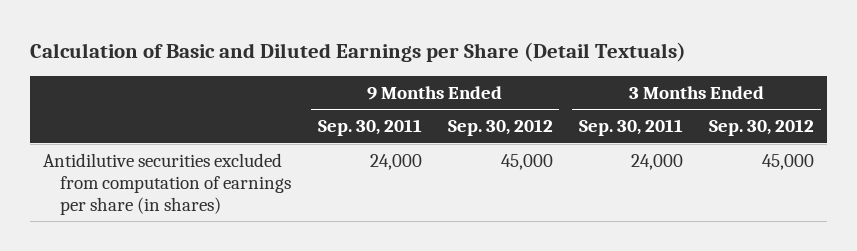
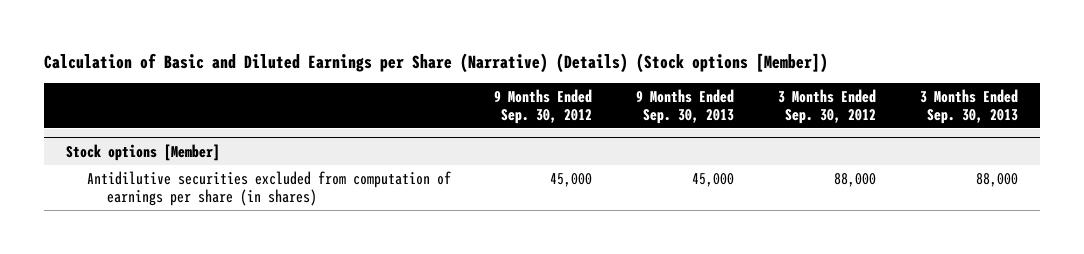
[29,42,686,63] Calculation of Basic and Diluted Earnings per Share (Detail Textuals) -> [43,52,828,73] Calculation of Basic and Diluted Earnings per Share (Narrative) (Details) (Stock options [Member])
[317,119,422,137] Sep. 30, 2011 -> none
[579,119,684,137] Sep. 30, 2011 -> none
none -> [636,88,735,124] 9 Months Ended Sep. 30, 2013
none -> [920,88,1019,124] 3 Months Ended Sep. 30, 2013
none -> [65,143,220,161] Stock options [Member]
[762,153,815,170] 45,000 -> [834,172,877,187] 88,000

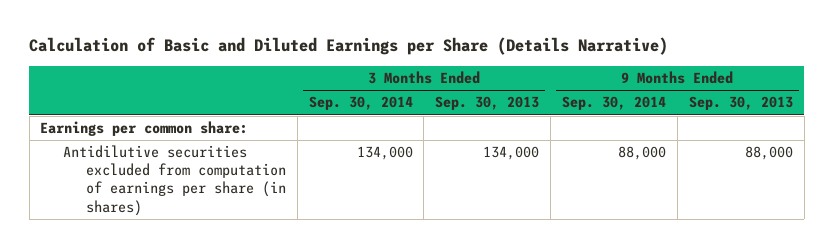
[43,52,828,73] Calculation of Basic and Diluted Earnings per Share (Narrative) (Details) (Stock options [Member]) -> [29,37,669,56] Calculation of Basic and Diluted Earnings per Share (Details Narrative)
[494,88,593,124] 9 Months Ended Sep. 30, 2012 -> none
[778,88,877,124] 3 Months Ended Sep. 30, 2012 -> none
none -> [308,96,413,111] Sep. 30, 2014
none -> [562,96,667,111] Sep. 30, 2014
[65,143,220,161] Stock options [Member] -> none
none -> [40,121,249,137] Earnings per common share:
[692,172,735,187] 45,000 -> [744,146,793,161] 88,000
[976,172,1019,187] 88,000 -> [483,146,540,161] 134,000

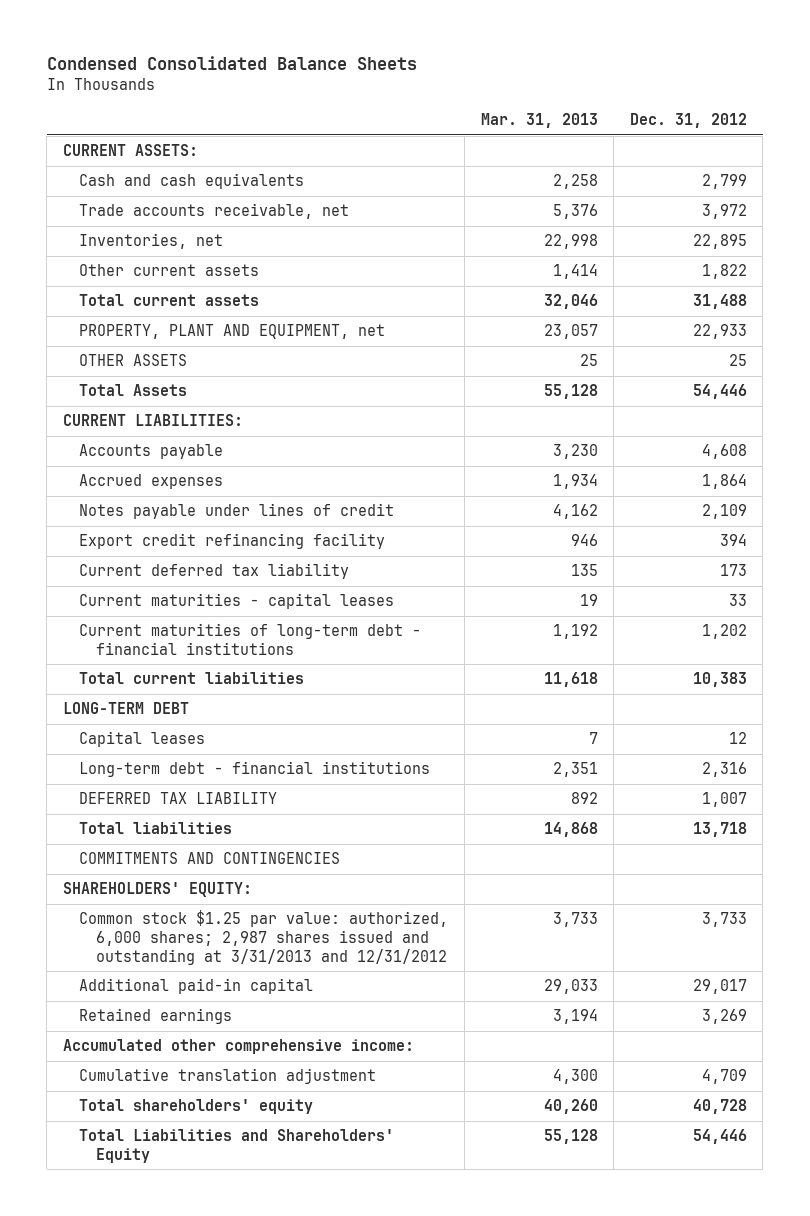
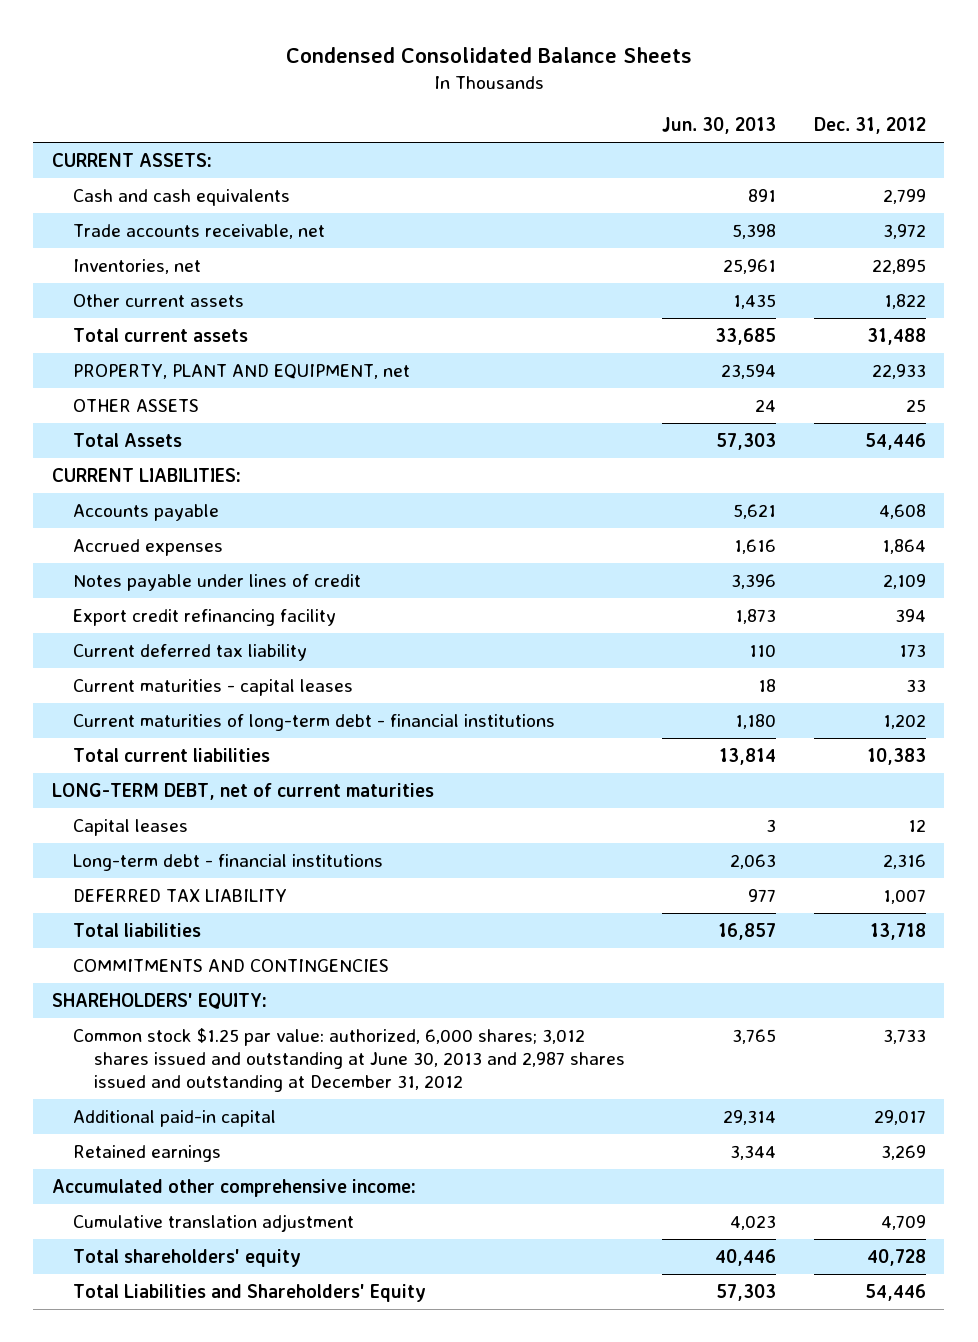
[480,113,598,129] Mar. 31, 2013 -> none
none -> [662,117,777,135] Jun. 30, 2013
[63,702,190,715] LONG-TERM DEBT -> [51,782,434,800] LONG-TERM DEBT, net of current maturities
[79,910,449,965] Common stock $1.25 par value: authorized, 6,000 shares; 2,987 shares issued and outstanding at 3/31/2013 and 12/31/2012 -> [73,1027,626,1093] Common stock $1.25 par value: authorized, 6,000 shares; 3,012 shares issued and outstanding at June 30, 2013 and 2,987 shares issued and outstanding at December 31, 2012

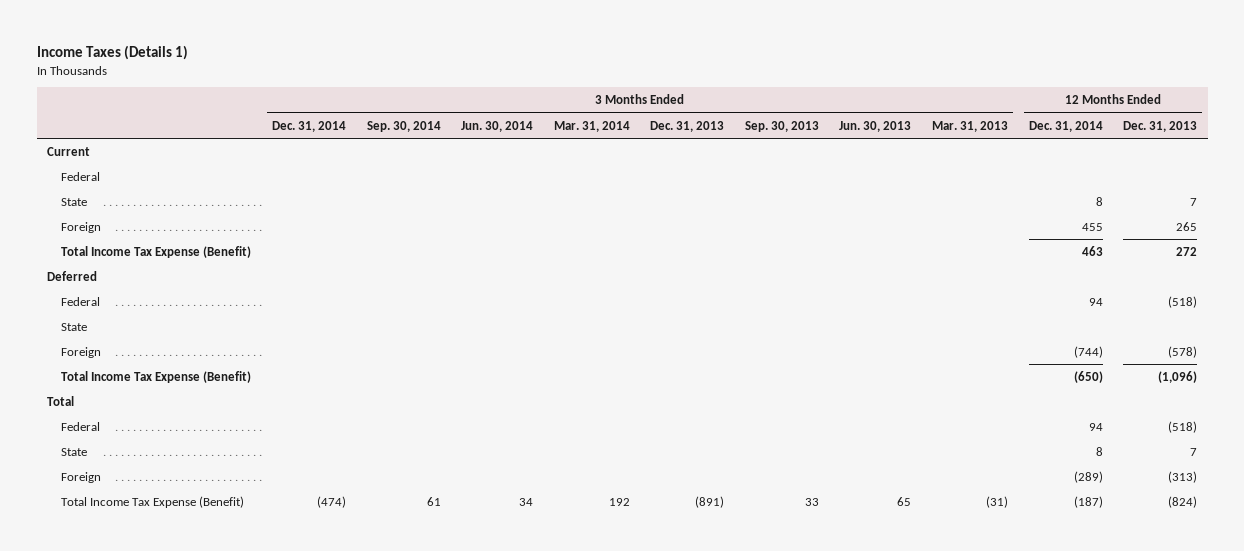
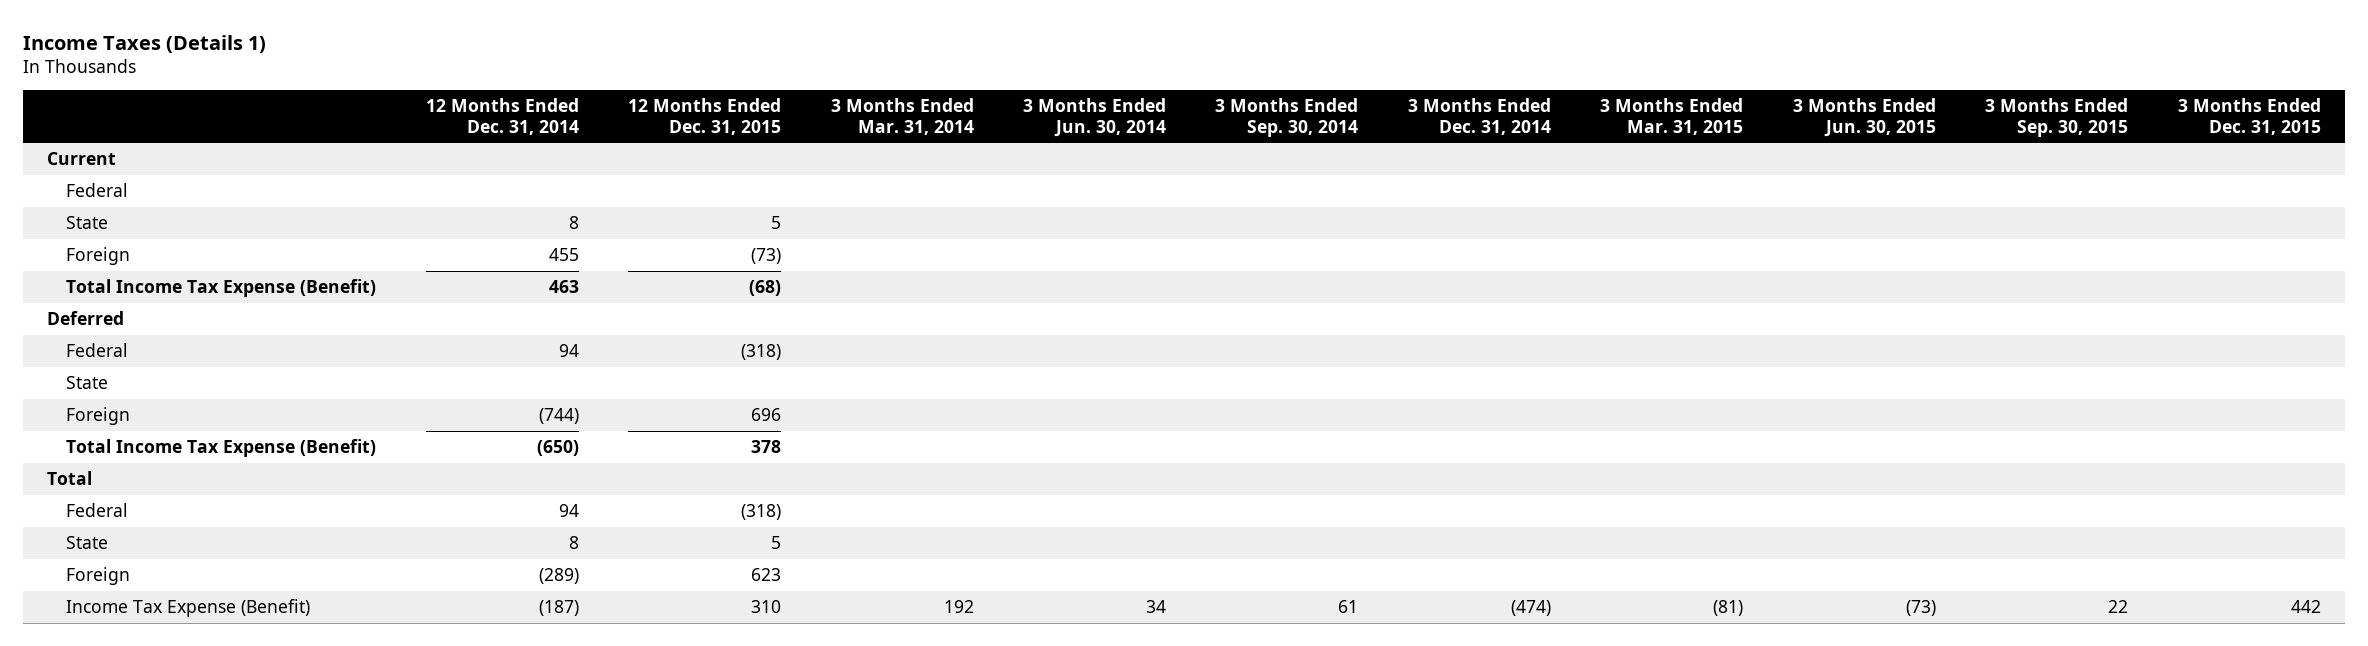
[650,120,725,132] Dec. 31, 2013 -> none
[744,120,819,132] Sep. 30, 2013 -> none
[839,120,912,132] Jun. 30, 2013 -> none
[932,120,1009,132] Mar. 31, 2013 -> none
[1123,120,1198,132] Dec. 31, 2013 -> none
none -> [628,98,782,135] 12 Months Ended Dec. 31, 2015
none -> [1600,98,1744,135] 3 Months Ended Mar. 31, 2015
none -> [1792,98,1936,137] 3 Months Ended Jun. 30, 2015
none -> [1985,98,2129,137] 3 Months Ended Sep. 30, 2015
none -> [2177,98,2321,135] 3 Months Ended Dec. 31, 2015
[61,495,245,508] Total Income Tax Expense (Benefit) -> [66,599,311,618] Income Tax Expense (Benefit)

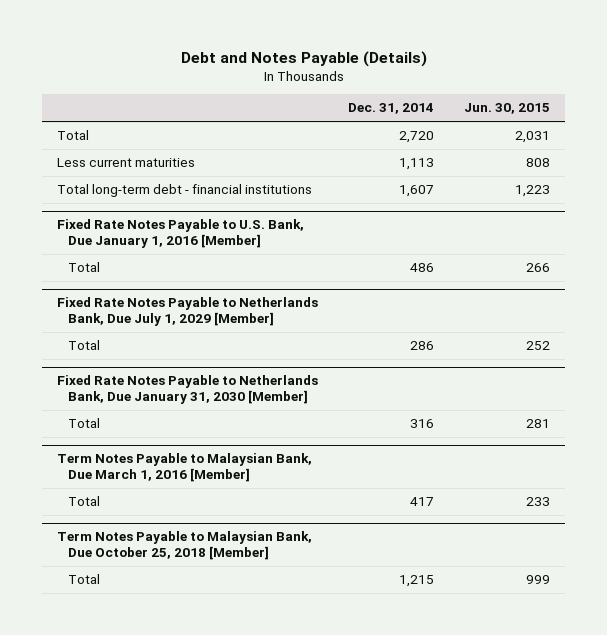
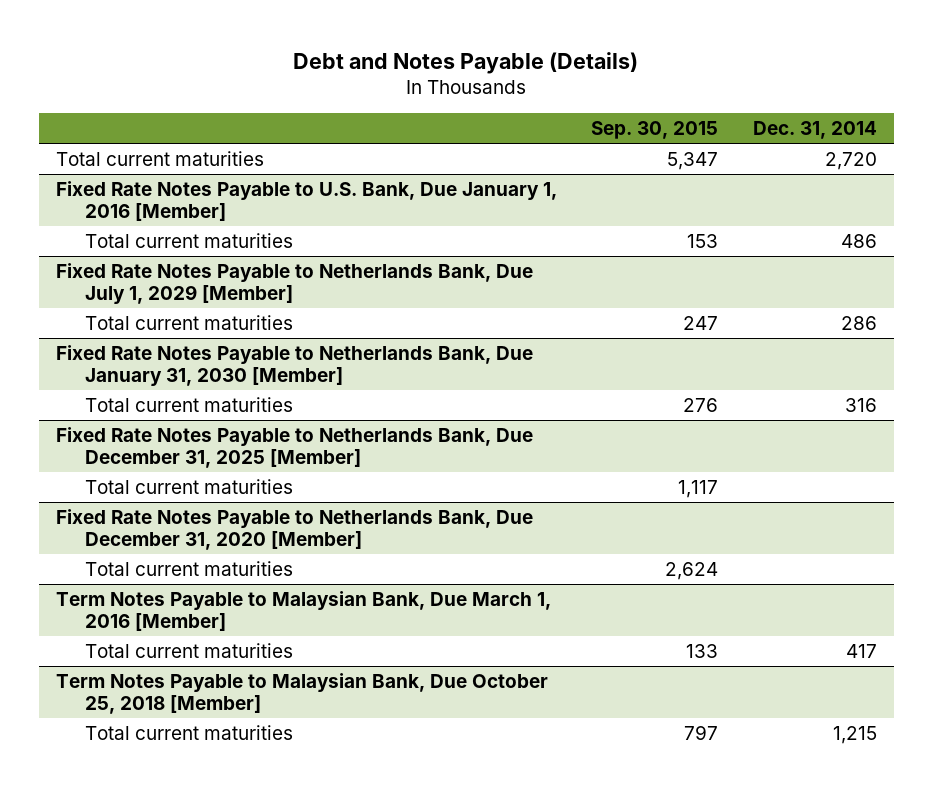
[464,103,551,115] Jun. 30, 2015 -> none
none -> [591,120,719,139] Sep. 30, 2015
[57,158,196,168] Less current maturities -> none
[57,184,313,198] Total long-term debt - financial institutions -> none
[57,130,90,141] Total -> [56,150,265,166] Total current maturities
[67,262,100,273] Total -> [84,232,293,248] Total current maturities
[67,340,100,351] Total -> [84,314,293,330] Total current maturities
[67,418,100,429] Total -> [84,396,293,412] Total current maturities
none -> [56,426,534,469] Fixed Rate Notes Payable to Netherlands Bank, Due December 31, 2025 [Member]
none -> [84,478,293,494] Total current maturities
none -> [56,508,534,551] Fixed Rate Notes Payable to Netherlands Bank, Due December 31, 2020 [Member]
none -> [84,560,293,576] Total current maturities
[67,496,100,507] Total -> [84,642,293,658] Total current maturities
[67,574,100,585] Total -> [84,724,293,740] Total current maturities

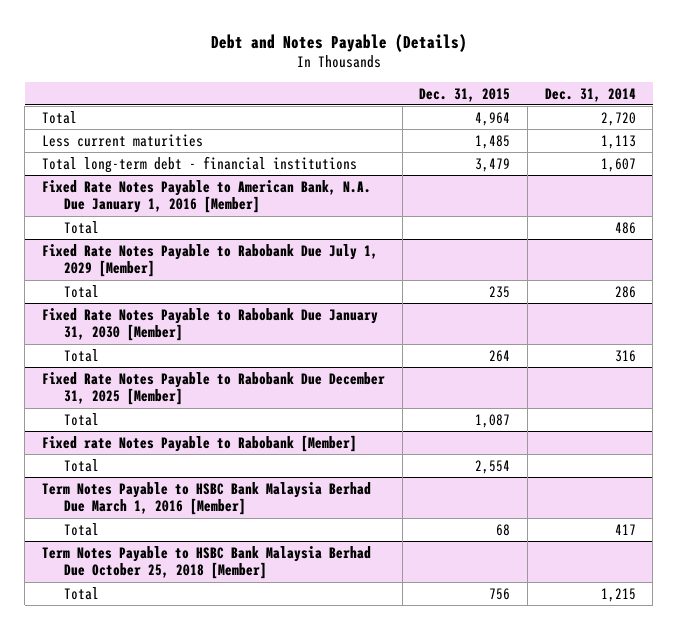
[591,120,719,139] Sep. 30, 2015 -> none
none -> [419,87,511,102] Dec. 31, 2015
[56,150,265,166] Total current maturities -> [41,110,77,124] Total
none -> [41,133,203,147] Less current maturities
none -> [41,155,357,173] Total long-term debt - financial institutions
[56,180,558,222] Fixed Rate Notes Payable to U.S. Bank, Due January 1, 2016 [Member] -> [41,179,371,214] Fixed Rate Notes Payable to American Bank, N.A. Due January 1, 2016 [Member]
[84,232,293,248] Total current maturities -> [63,220,99,234] Total
[56,262,534,305] Fixed Rate Notes Payable to Netherlands Bank, Due July 1, 2029 [Member] -> [41,243,378,278] Fixed Rate Notes Payable to Rabobank Due July 1, 2029 [Member]
[84,314,293,330] Total current maturities -> [63,284,99,298] Total
[56,344,534,387] Fixed Rate Notes Payable to Netherlands Bank, Due January 31, 2030 [Member] -> [41,307,378,342] Fixed Rate Notes Payable to Rabobank Due January 31, 2030 [Member]
[84,396,293,412] Total current maturities -> [63,348,99,362] Total
[56,426,534,469] Fixed Rate Notes Payable to Netherlands Bank, Due December 31, 2025 [Member] -> [41,371,385,406] Fixed Rate Notes Payable to Rabobank Due December 31, 2025 [Member]
[84,478,293,494] Total current maturities -> [63,412,99,426] Total
[56,508,534,551] Fixed Rate Notes Payable to Netherlands Bank, Due December 31, 2020 [Member] -> [41,434,357,452] Fixed rate Notes Payable to Rabobank [Member]
[84,560,293,576] Total current maturities -> [63,458,99,472] Total
[56,590,552,632] Term Notes Payable to Malaysian Bank, Due March 1, 2016 [Member] -> [41,481,371,516] Term Notes Payable to HSBC Bank Malaysia Berhad Due March 1, 2016 [Member]
[84,642,293,658] Total current maturities -> [63,522,99,536] Total
[56,672,549,715] Term Notes Payable to Malaysian Bank, Due October 25, 2018 [Member] -> [41,545,371,580] Term Notes Payable to HSBC Bank Malaysia Berhad Due October 25, 2018 [Member]
[84,724,293,740] Total current maturities -> [63,586,99,600] Total

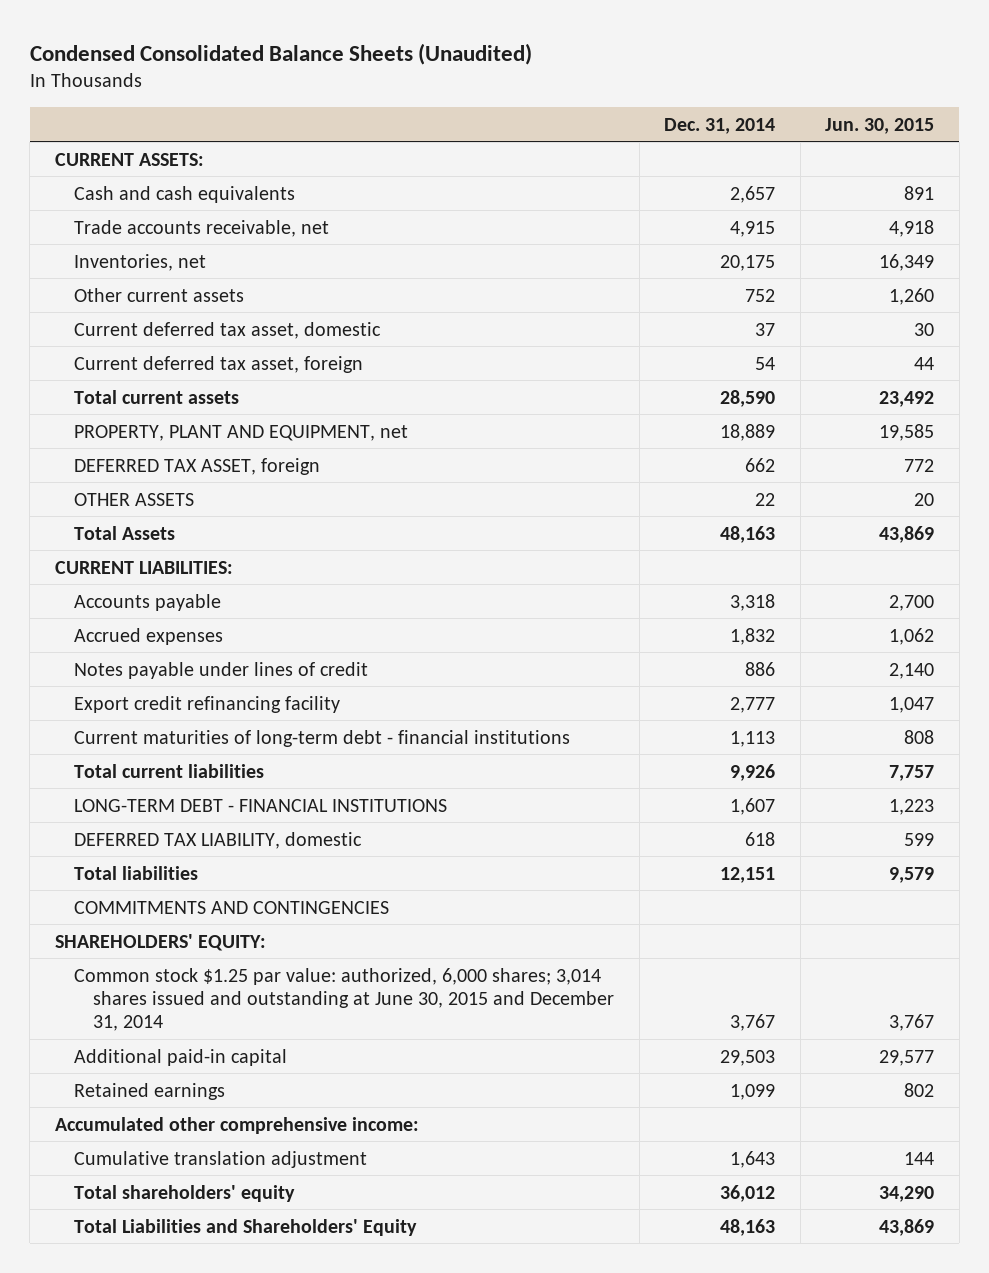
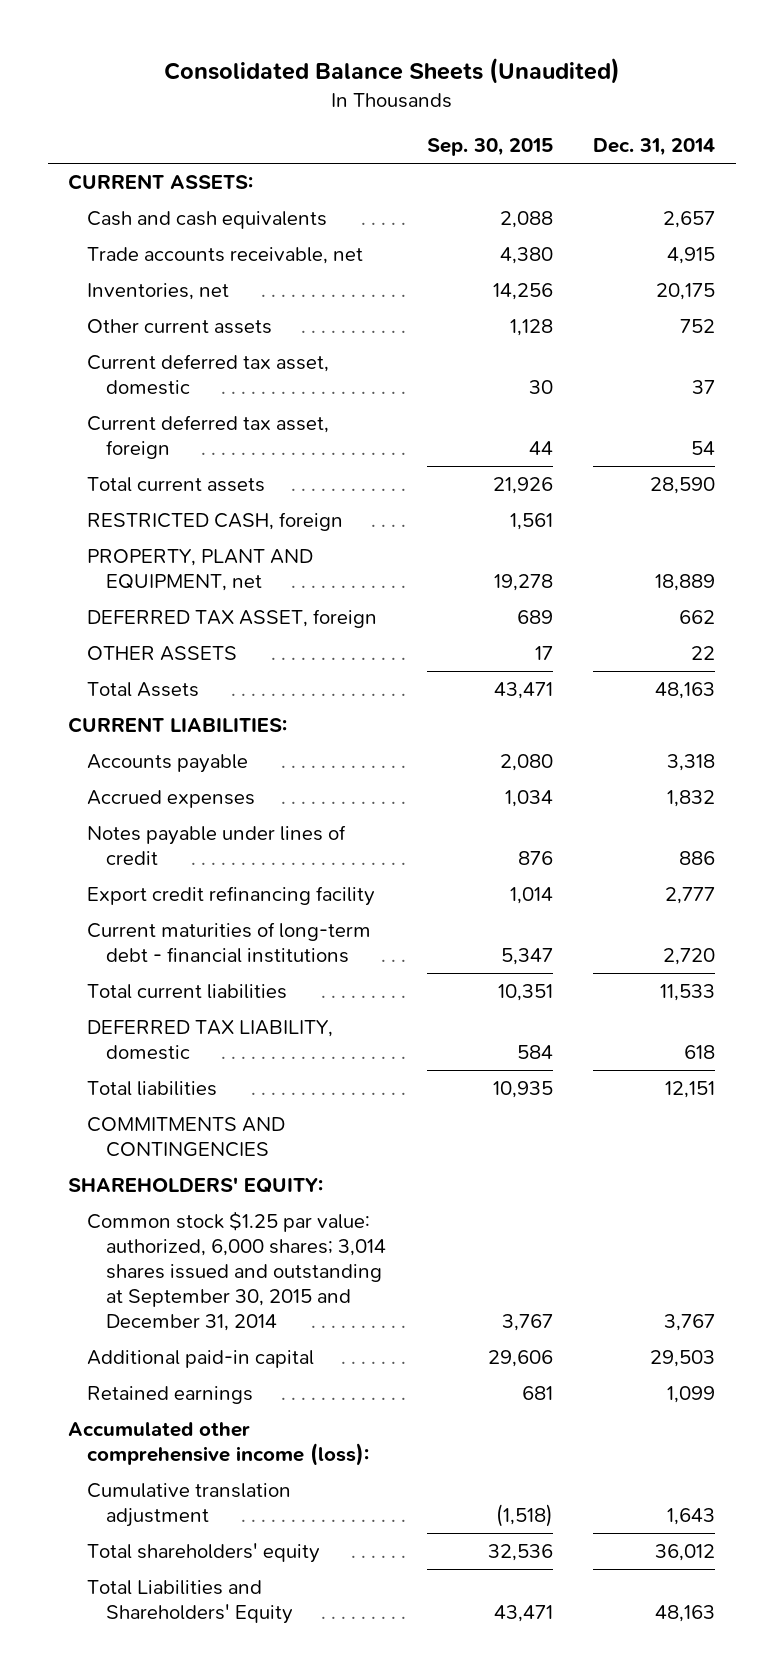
[29,42,532,65] Condensed Consolidated Balance Sheets (Unaudited) -> [163,58,620,85] Consolidated Balance Sheets (Unaudited)
[825,117,935,134] Jun. 30, 2015 -> none
none -> [426,138,553,157] Sep. 30, 2015
none -> [86,511,343,531] RESTRICTED CASH, foreign
[74,798,448,812] LONG-TERM DEBT - FINANCIAL INSTITUTIONS -> none
[730,730,776,747] 1,113 -> [663,947,716,965] 2,720
[730,763,776,781] 9,926 -> [660,983,716,1001] 11,533
[74,967,614,1032] Common stock $1.25 par value: authorized, 6,000 shares; 3,014 shares issued and outstanding at June 30, 2015 and December 31, 2014 -> [86,1210,386,1332] Common stock $1.25 par value: authorized, 6,000 shares; 3,014 shares issued and outstanding at September 30, 2015 and December 31, 2014
[55,1116,420,1134] Accumulated other comprehensive income: -> [67,1421,369,1466] Accumulated other comprehensive income (loss):

